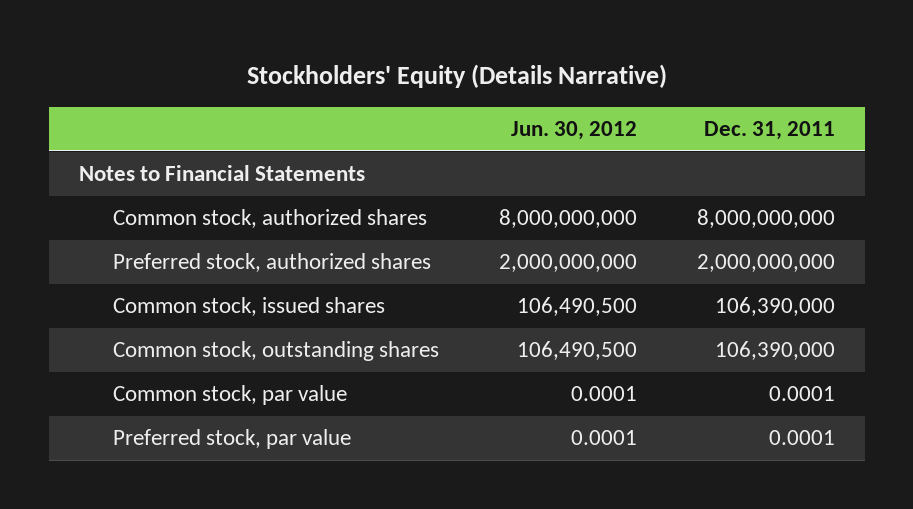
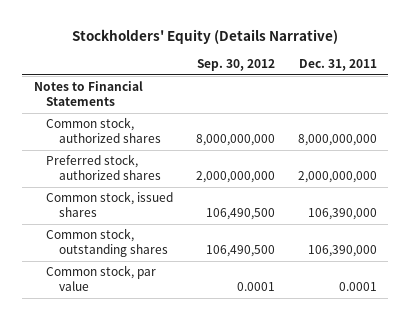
[510,121,637,141] Jun. 30, 2012 -> none
none -> [197,59,276,72] Sep. 30, 2012
[112,429,351,450] Preferred stock, par value -> none

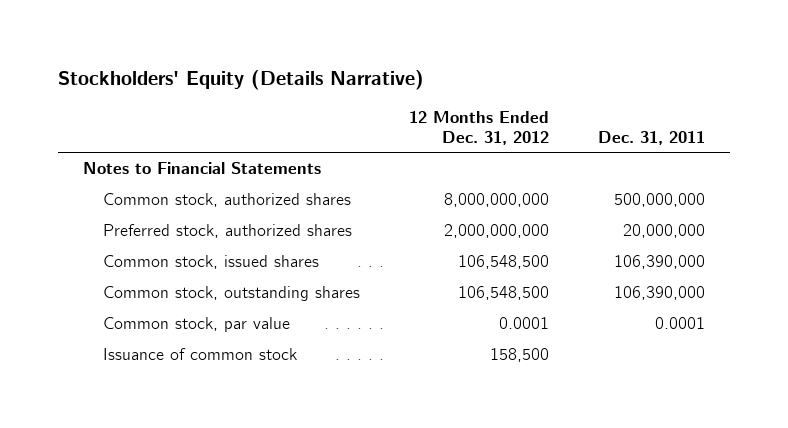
[197,59,276,72] Sep. 30, 2012 -> none
none -> [409,110,550,145] 12 Months Ended Dec. 31, 2012
[298,134,378,147] 8,000,000,000 -> [614,193,706,208] 500,000,000
[298,171,378,184] 2,000,000,000 -> [623,224,706,239] 20,000,000
none -> [102,348,297,361] Issuance of common stock

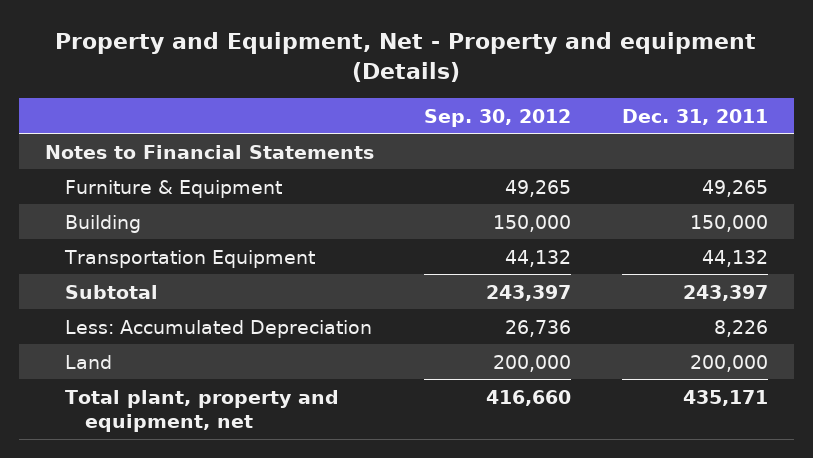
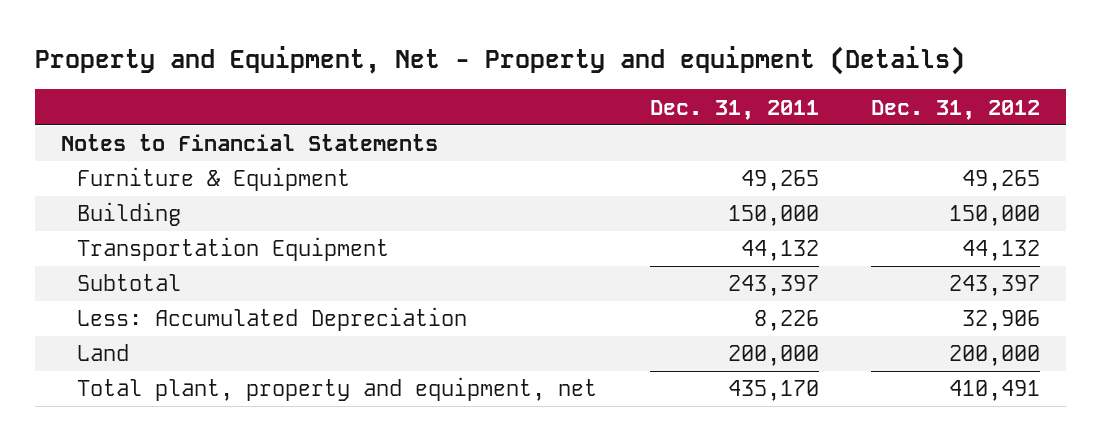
[424,108,572,127] Sep. 30, 2012 -> none
none -> [871,99,1041,120] Dec. 31, 2012
[683,389,769,406] 435,171 -> [727,380,819,402] 435,170

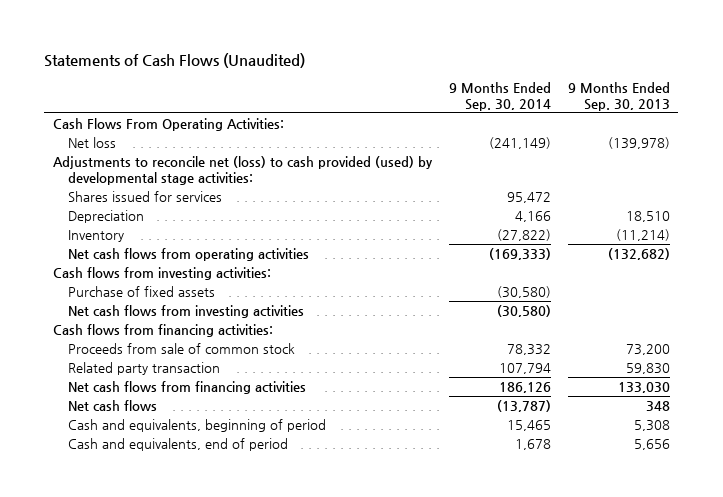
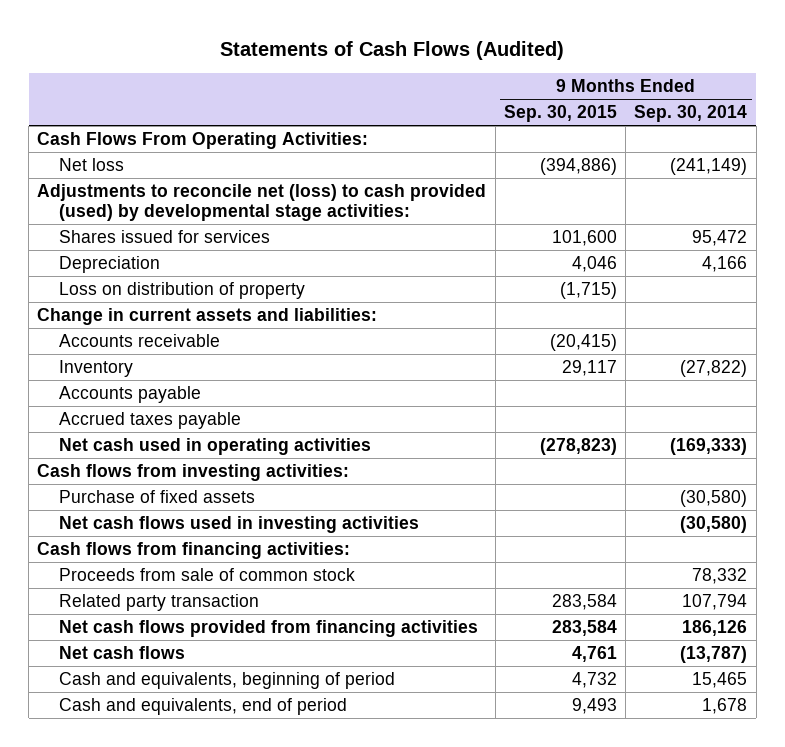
[44,53,306,69] Statements of Cash Flows (Unaudited) -> [220,40,565,60] Statements of Cash Flows (Audited)
[567,82,670,112] 9 Months Ended Sep. 30, 2013 -> none
none -> [503,105,617,123] Sep. 30, 2015
none -> [58,282,305,300] Loss on distribution of property
none -> [37,308,378,326] Change in current assets and liabilities:
none -> [58,334,220,348] Accounts receivable
none -> [58,386,201,404] Accounts payable
none -> [58,412,241,430] Accrued taxes payable
[67,248,309,262] Net cash flows from operating activities -> [58,438,371,456] Net cash used in operating activities
[67,305,304,319] Net cash flows from investing activities -> [58,516,419,534] Net cash flows used in investing activities
[67,381,306,395] Net cash flows from financing activities -> [58,620,478,638] Net cash flows provided from financing activities

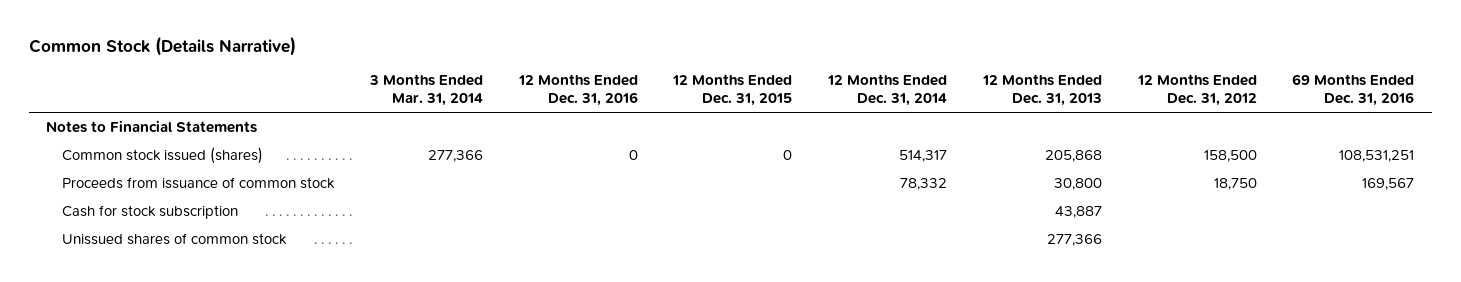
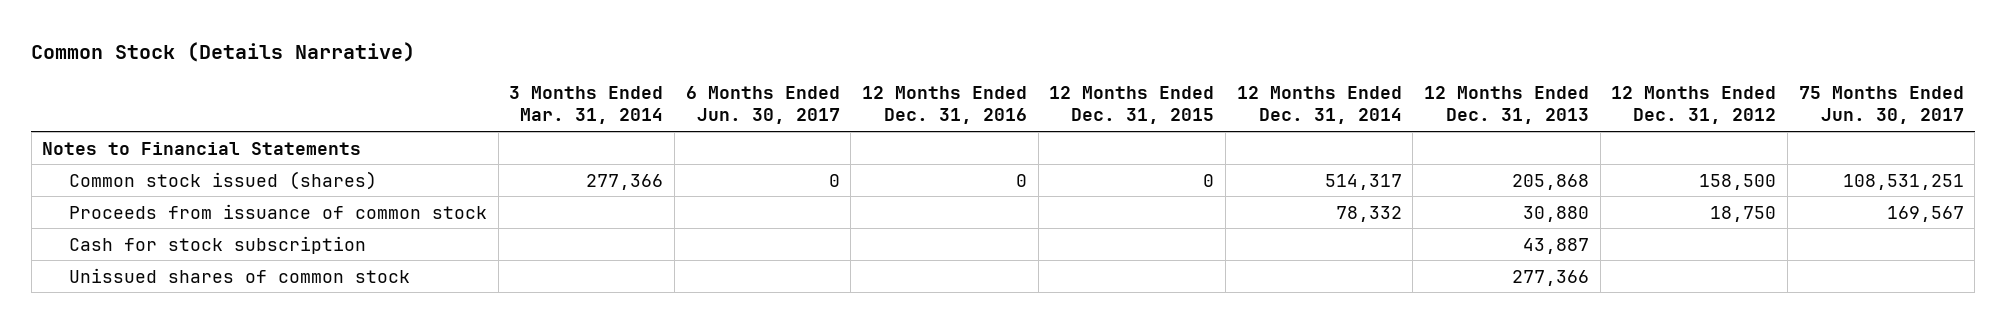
[1292,74,1415,107] 69 Months Ended Dec. 31, 2016 -> none
none -> [685,85,840,125] 6 Months Ended Jun. 30, 2017
none -> [1798,85,1964,125] 75 Months Ended Jun. 30, 2017
[1053,178,1102,191] 30,800 -> [1523,205,1590,222] 30,880

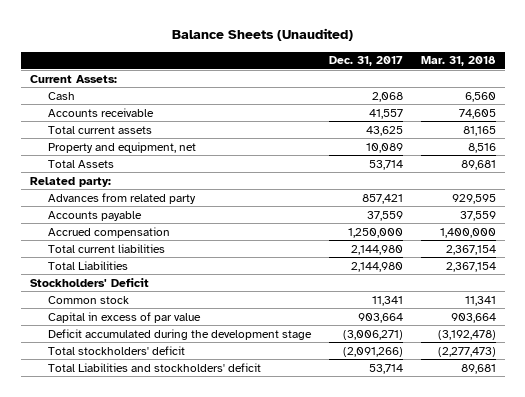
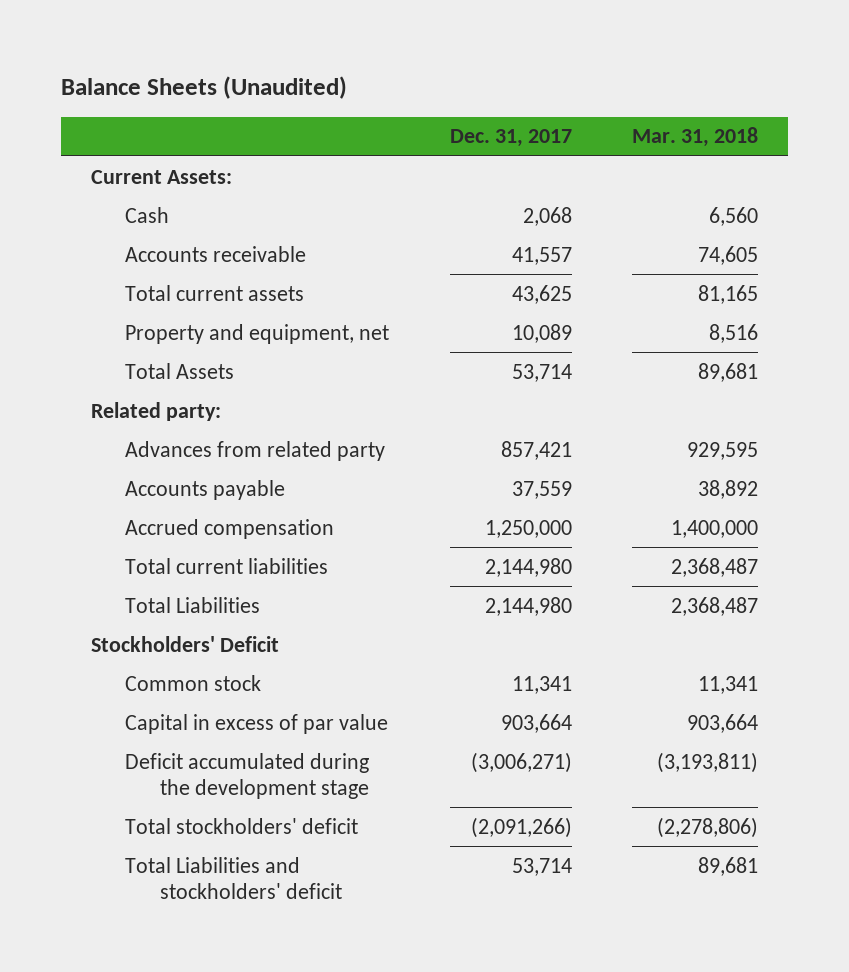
[459,210,496,221] 37,559 -> [697,479,758,499] 38,892
[445,244,496,255] 2,367,154 -> [670,557,758,577] 2,368,487
[445,261,496,272] 2,367,154 -> [670,596,758,616] 2,368,487
[437,329,496,340] (3,192,478) -> [656,751,758,773] (3,193,811)
[437,346,496,357] (2,277,473) -> [656,816,758,838] (2,278,806)

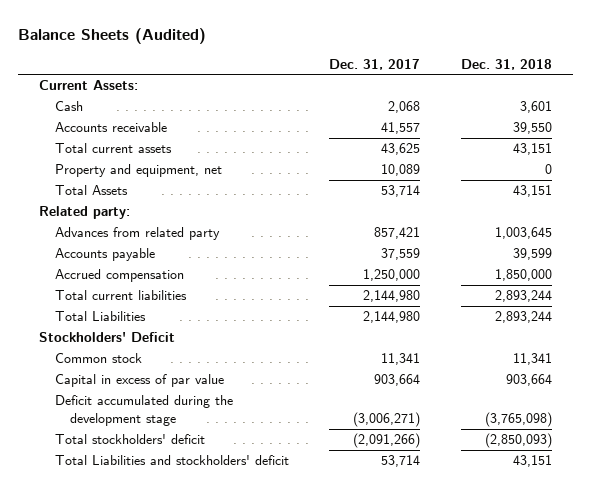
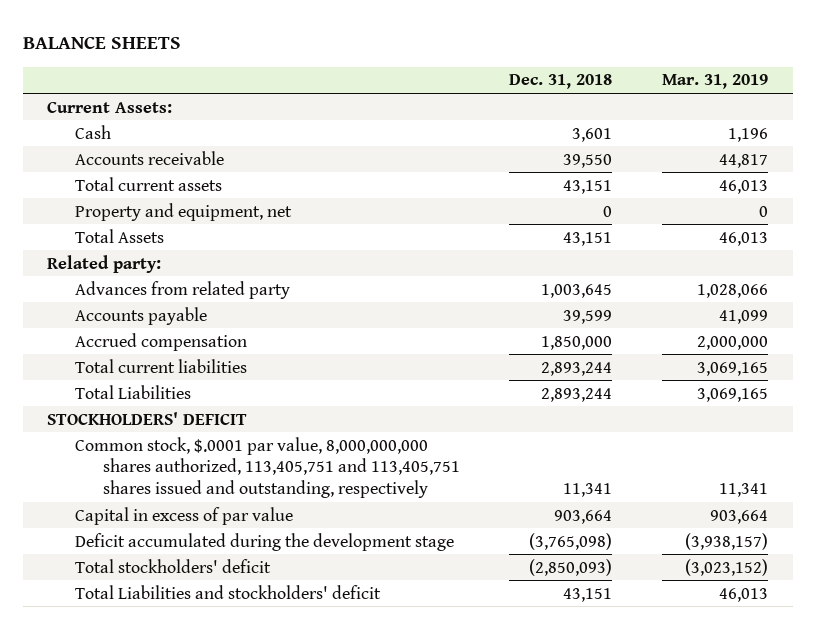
[18,27,207,44] Balance Sheets (Audited) -> [22,36,181,50] BALANCE SHEETS
[329,58,421,70] Dec. 31, 2017 -> none
none -> [662,74,769,90] Mar. 31, 2019
[38,332,175,343] Stockholders' Deficit -> [47,411,248,425] STOCKHOLDERS' DEFICIT
[54,353,142,364] Common stock -> [75,436,460,499] Common stock, $.0001 par value, 8,000,000,000 shares authorized, 113,405,751 and 113,405,751 shares issued and outstanding, respectively

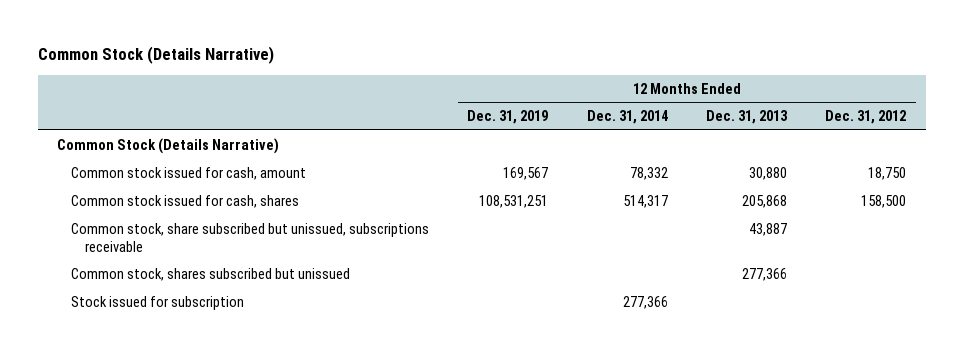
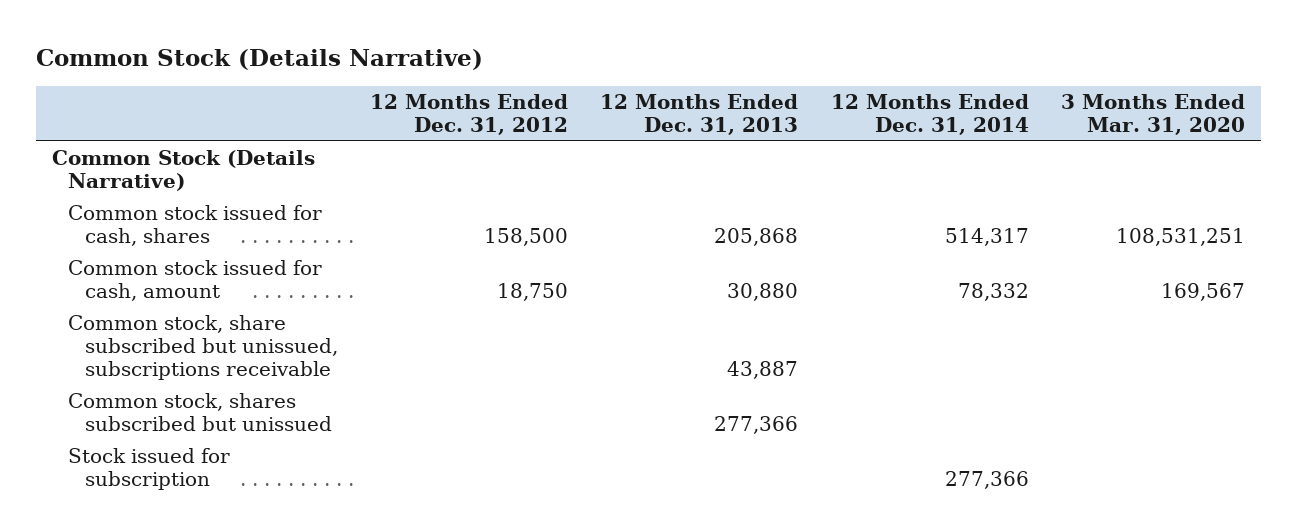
[467,110,549,125] Dec. 31, 2019 -> none
none -> [1060,93,1245,136] 3 Months Ended Mar. 31, 2020
[71,166,307,180] Common stock issued for cash, amount -> [68,259,323,302] Common stock issued for cash, amount

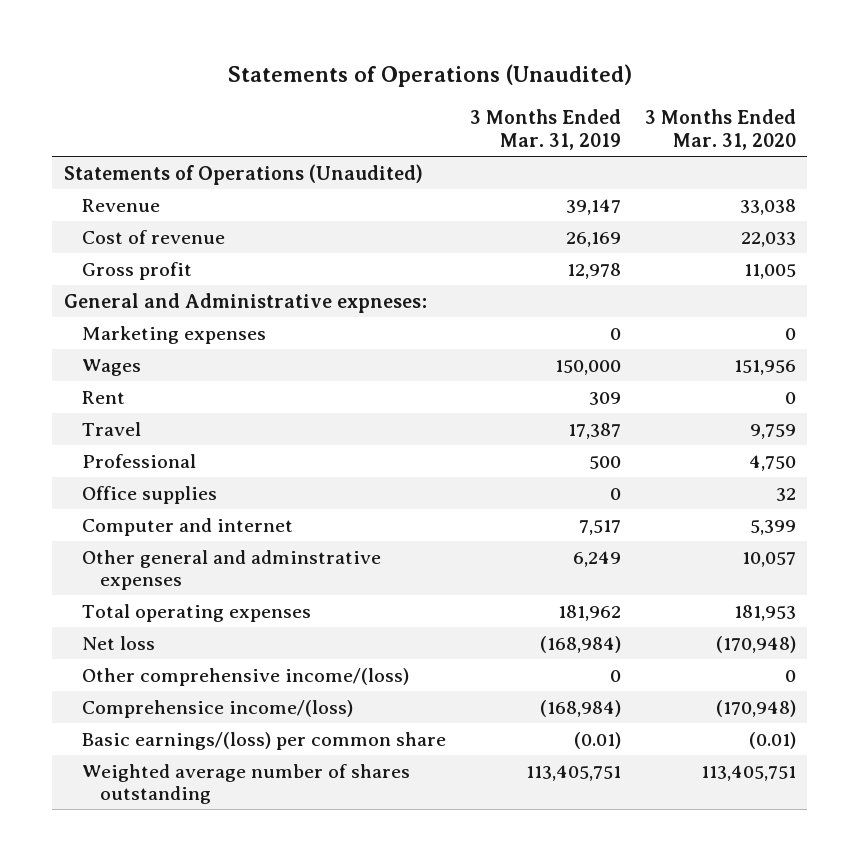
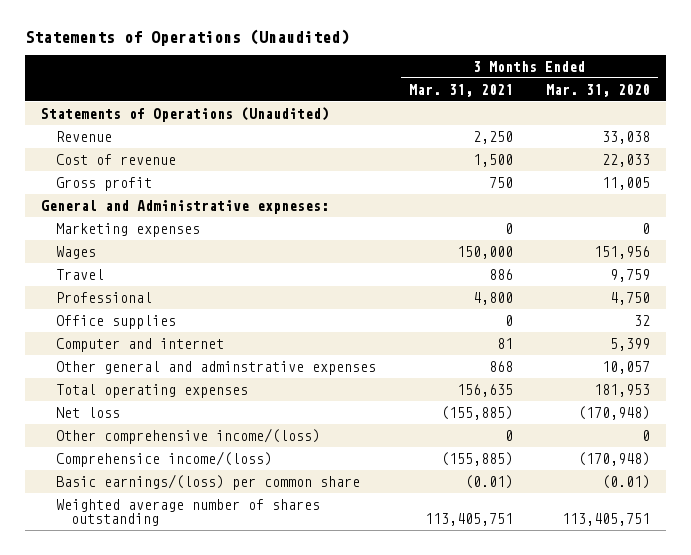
[469,109,621,150] 3 Months Ended Mar. 31, 2019 -> none
none -> [408,83,513,97] Mar. 31, 2021
[82,390,126,404] Rent -> none

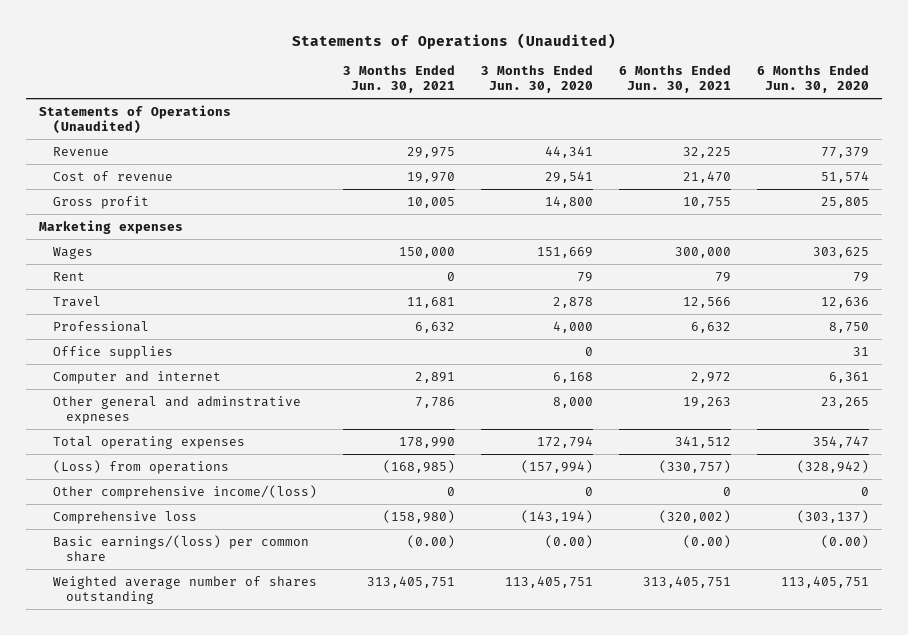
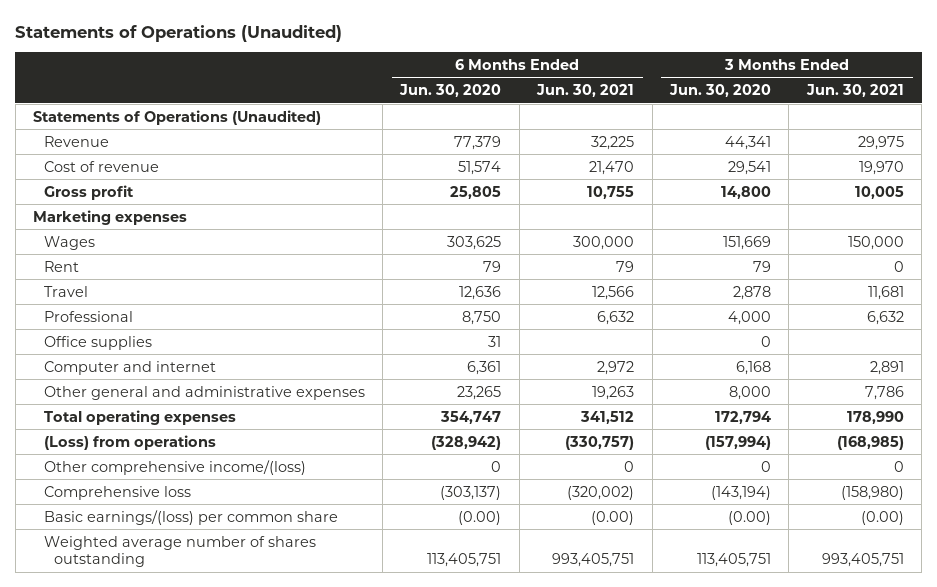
[52,395,301,425] Other general and adminstrative expneses -> [43,385,365,400] Other general and administrative expenses
[366,575,455,588] 313,405,751 -> [821,553,904,568] 993,405,751
[642,575,731,588] 313,405,751 -> [552,553,635,568] 993,405,751

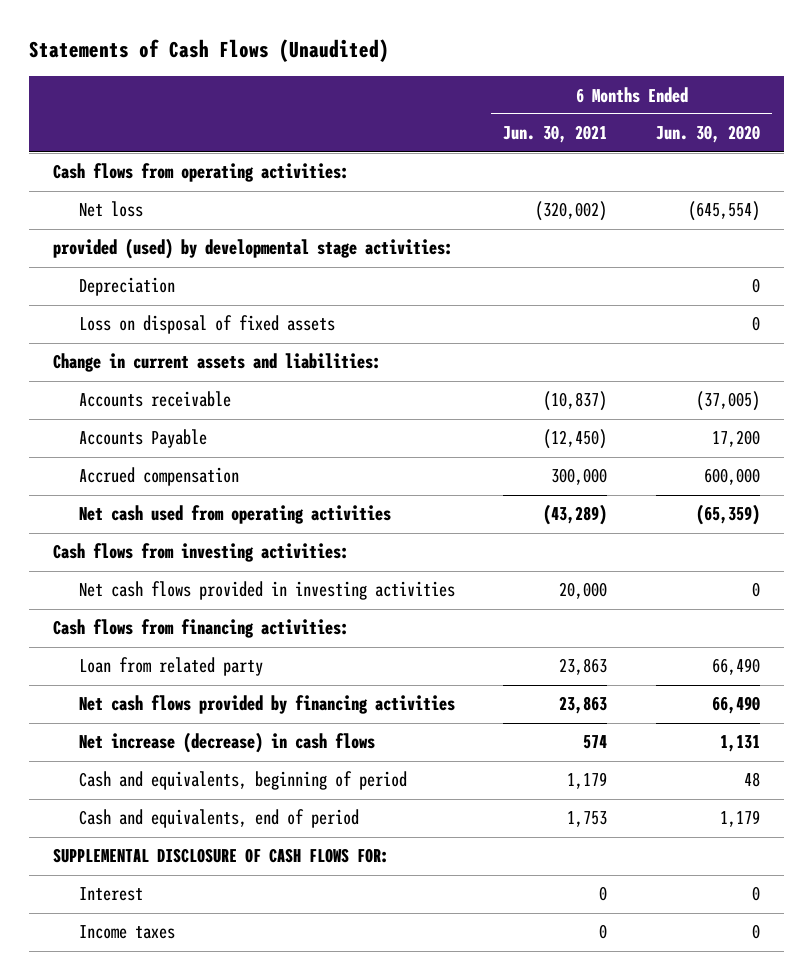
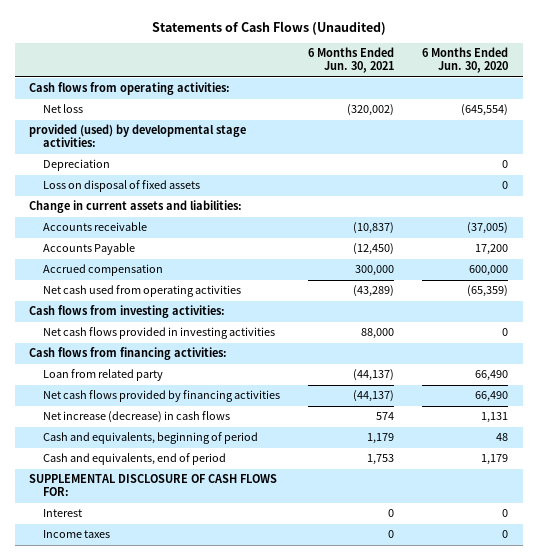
[559,582,608,600] 20,000 -> [360,328,394,340] 88,000
[559,658,608,676] 23,863 -> [352,369,394,382] (44,137)
[559,696,608,715] 23,863 -> [352,390,394,403] (44,137)

